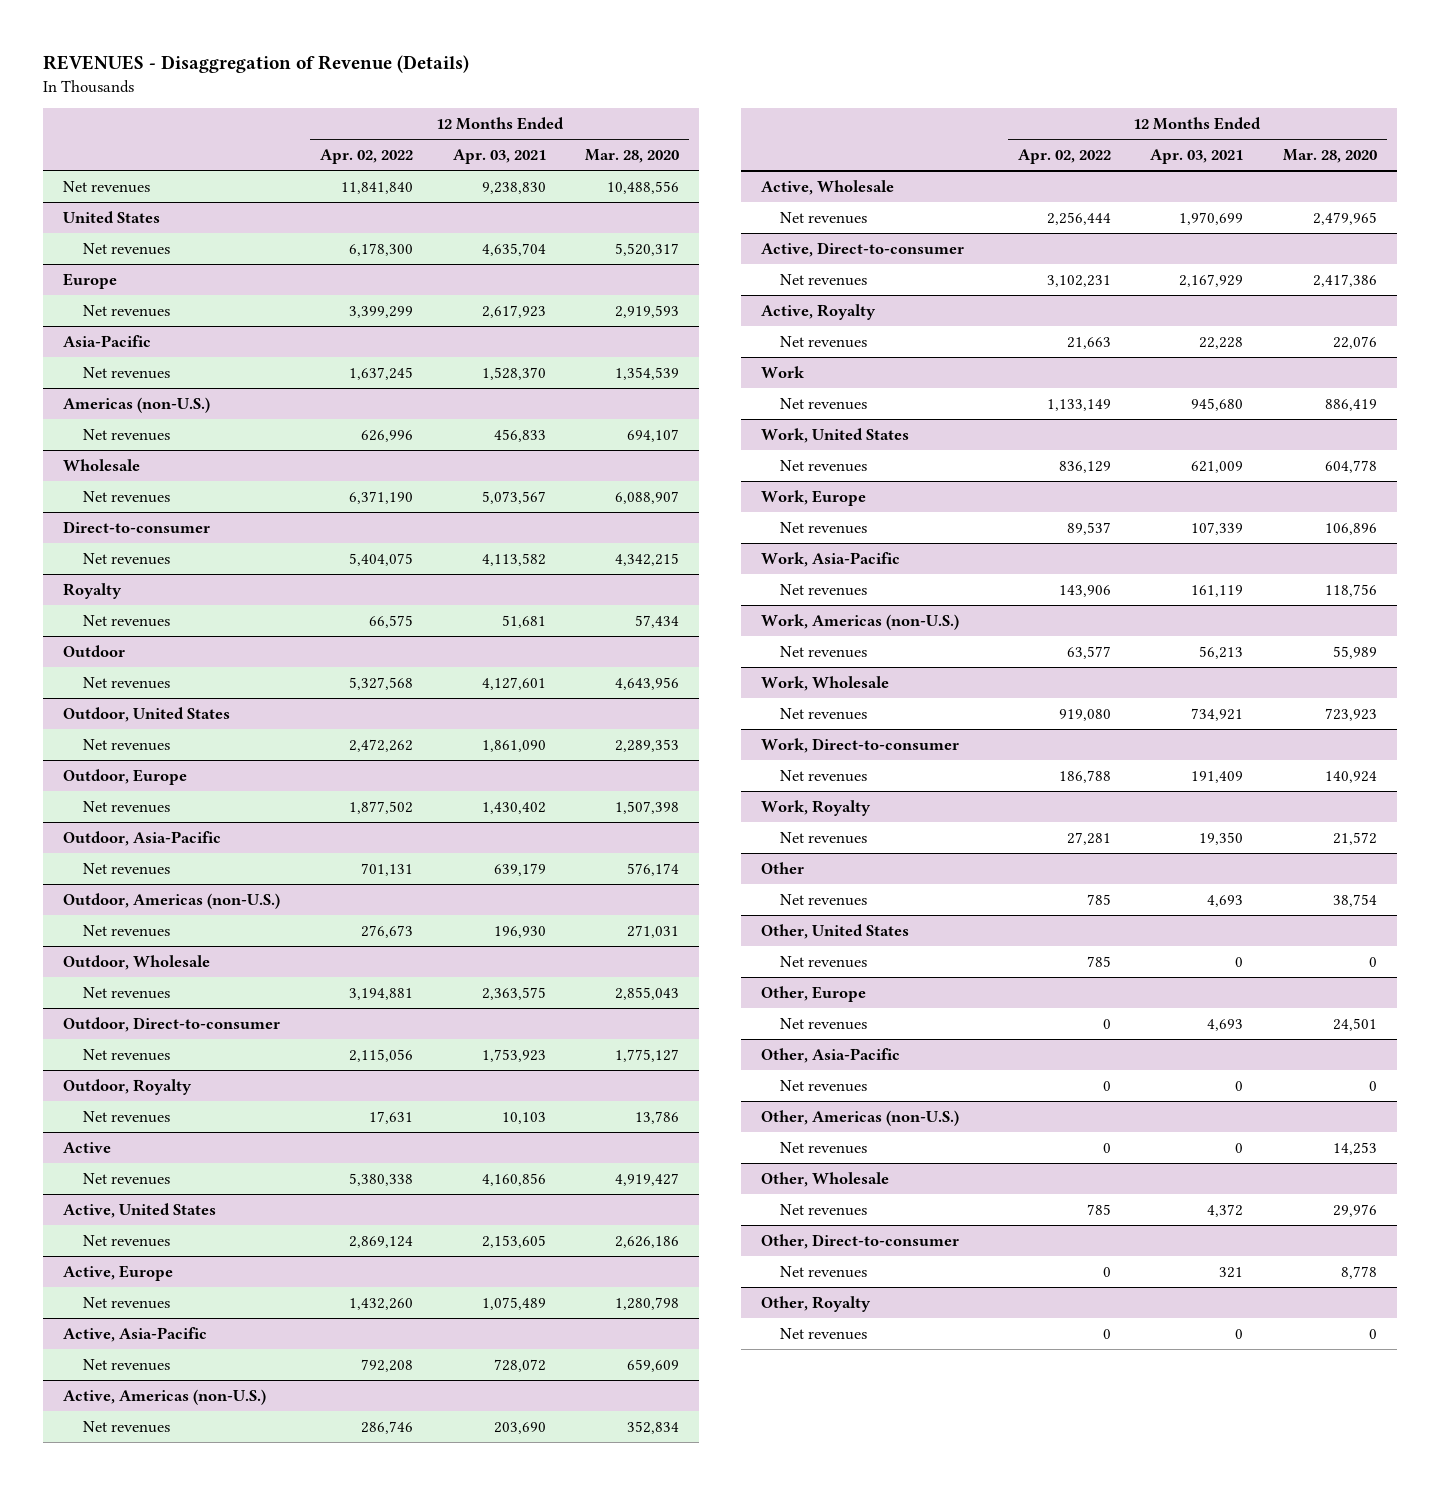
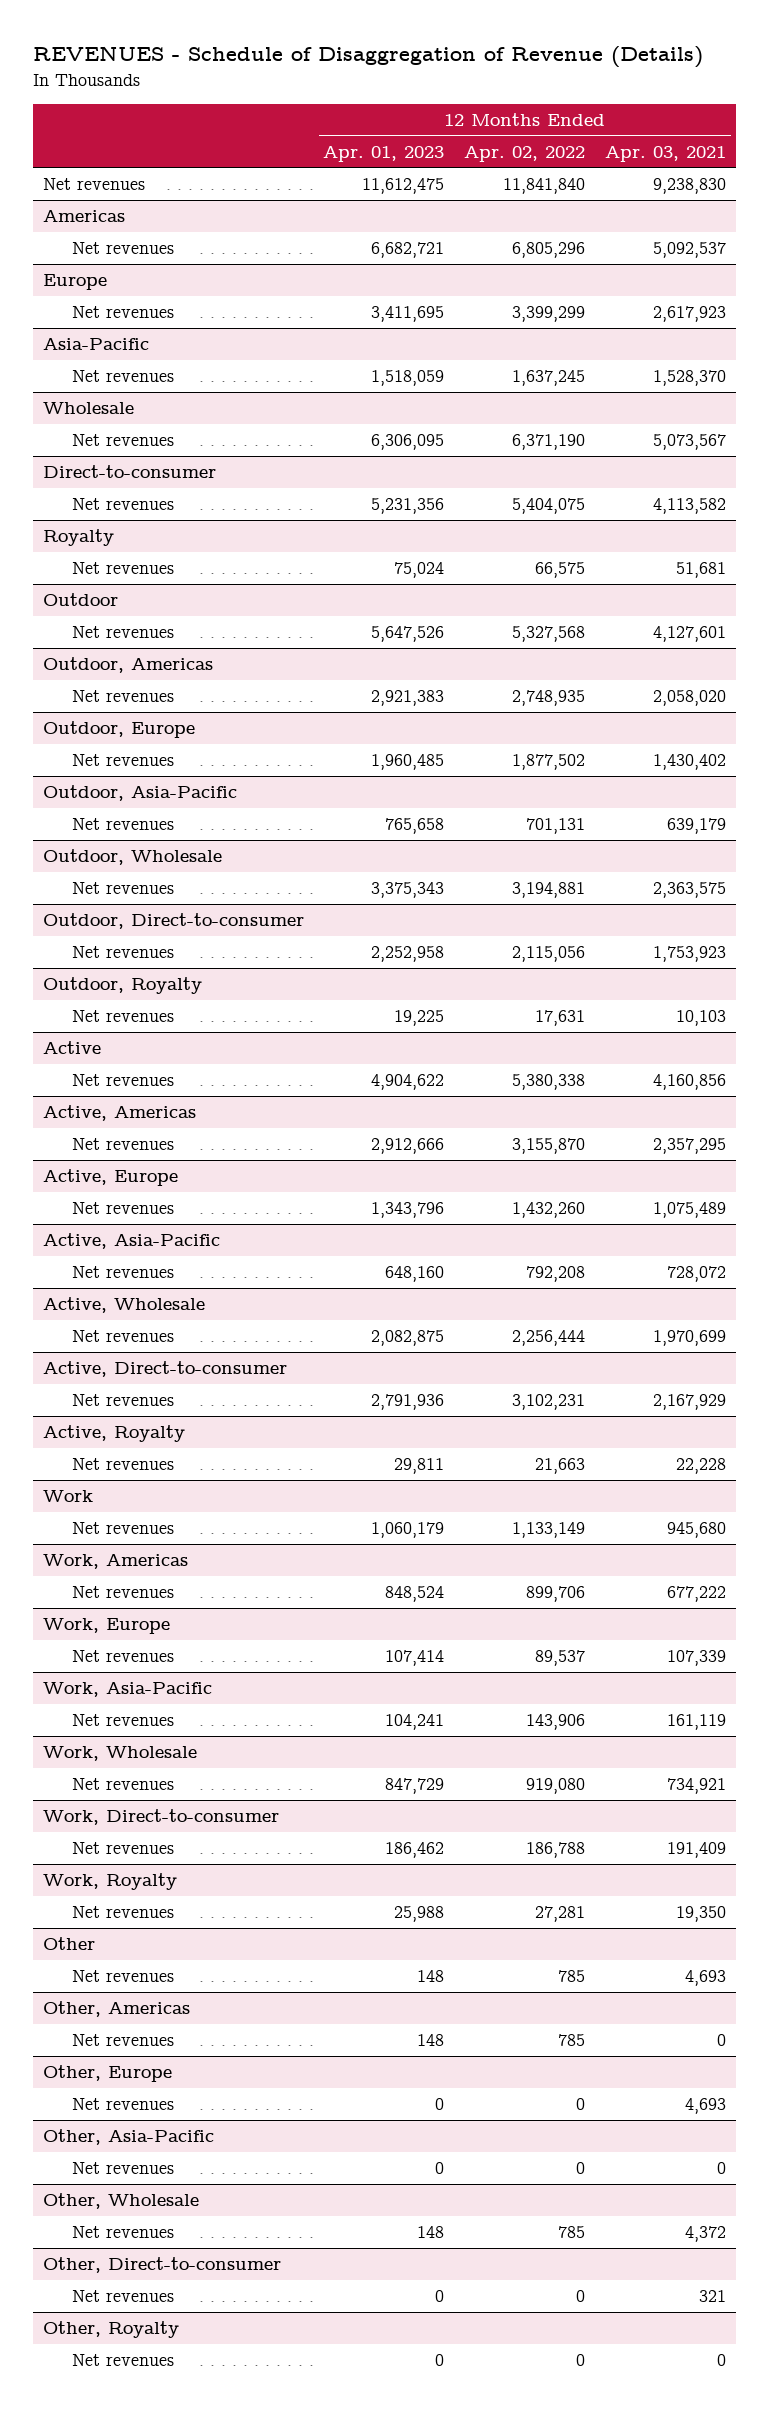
[43,55,470,74] REVENUES - Disaggregation of Revenue (Details) -> [32,46,703,69] REVENUES - Schedule of Disaggregation of Revenue (Details)
[585,149,680,164] Mar. 28, 2020 -> none
none -> [323,145,445,162] Apr. 01, 2023
[63,210,161,223] United States -> none
none -> [42,210,125,223] Americas
[348,242,413,256] 6,178,300 -> [512,242,586,259] 6,805,296
[481,242,546,256] 4,635,704 -> [652,242,726,259] 5,092,537
[63,396,211,413] Americas (non-U.S.) -> none
[82,428,170,441] Net revenues -> none
[63,706,231,722] Outdoor, United States -> none
none -> [42,657,213,674] Outdoor, Americas
[348,738,413,752] 2,472,262 -> [512,690,586,707] 2,748,935
[481,739,546,752] 1,861,090 -> [652,690,726,707] 2,058,020
[63,892,281,909] Outdoor, Americas (non-U.S.) -> none
[82,924,170,937] Net revenues -> none
[63,1202,217,1218] Active, United States -> none
none -> [42,1105,196,1122] Active, Americas
[348,1235,413,1248] 2,869,124 -> [512,1138,586,1155] 3,155,870
[481,1234,546,1248] 2,153,605 -> [652,1138,726,1155] 2,357,295
[63,1388,267,1405] Active, Americas (non-U.S.) -> none
[82,1420,170,1433] Net revenues -> none
[760,427,909,443] Work, United States -> none
none -> [42,1554,188,1570] Work, Americas
[1058,460,1111,473] 836,129 -> [526,1586,586,1603] 899,706
[1191,460,1244,473] 621,009 -> [666,1586,726,1603] 677,222
[760,613,959,630] Work, Americas (non-U.S.) -> none
[780,645,868,658] Net revenues -> none
[760,923,909,939] Other, United States -> none
none -> [42,2001,190,2018] Other, Americas
[760,1109,959,1126] Other, Americas (non-U.S.) -> none
[780,1141,868,1154] Net revenues -> none

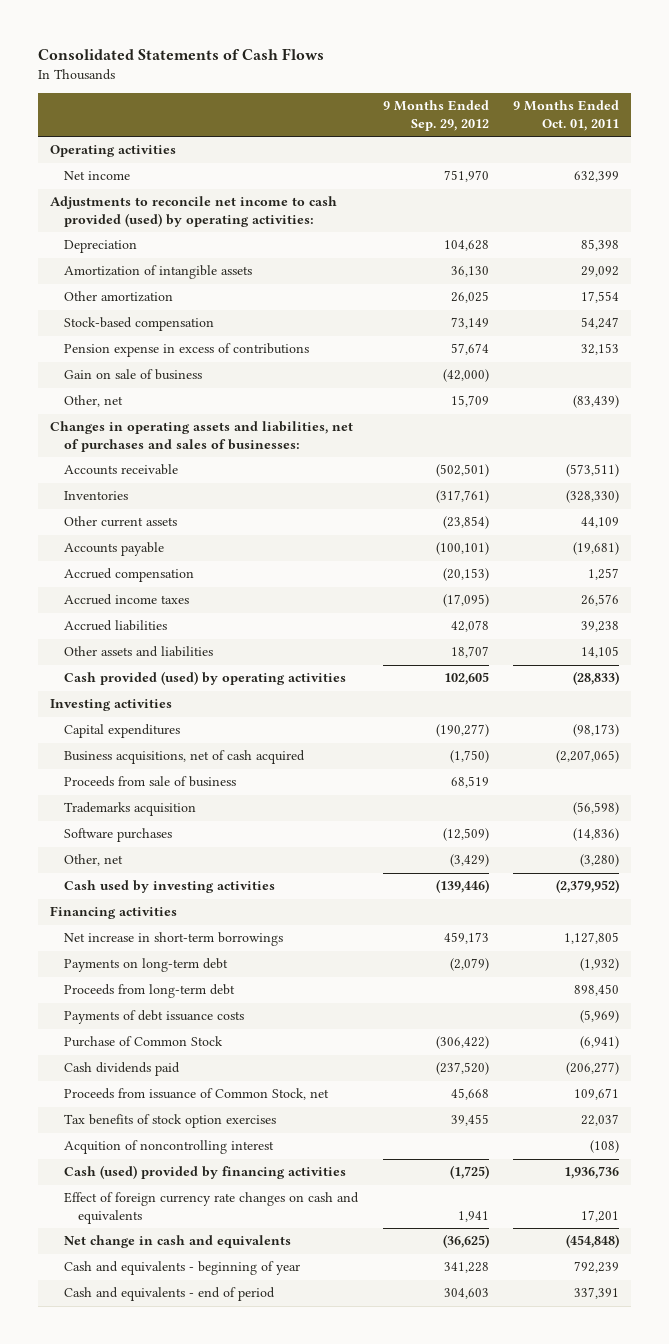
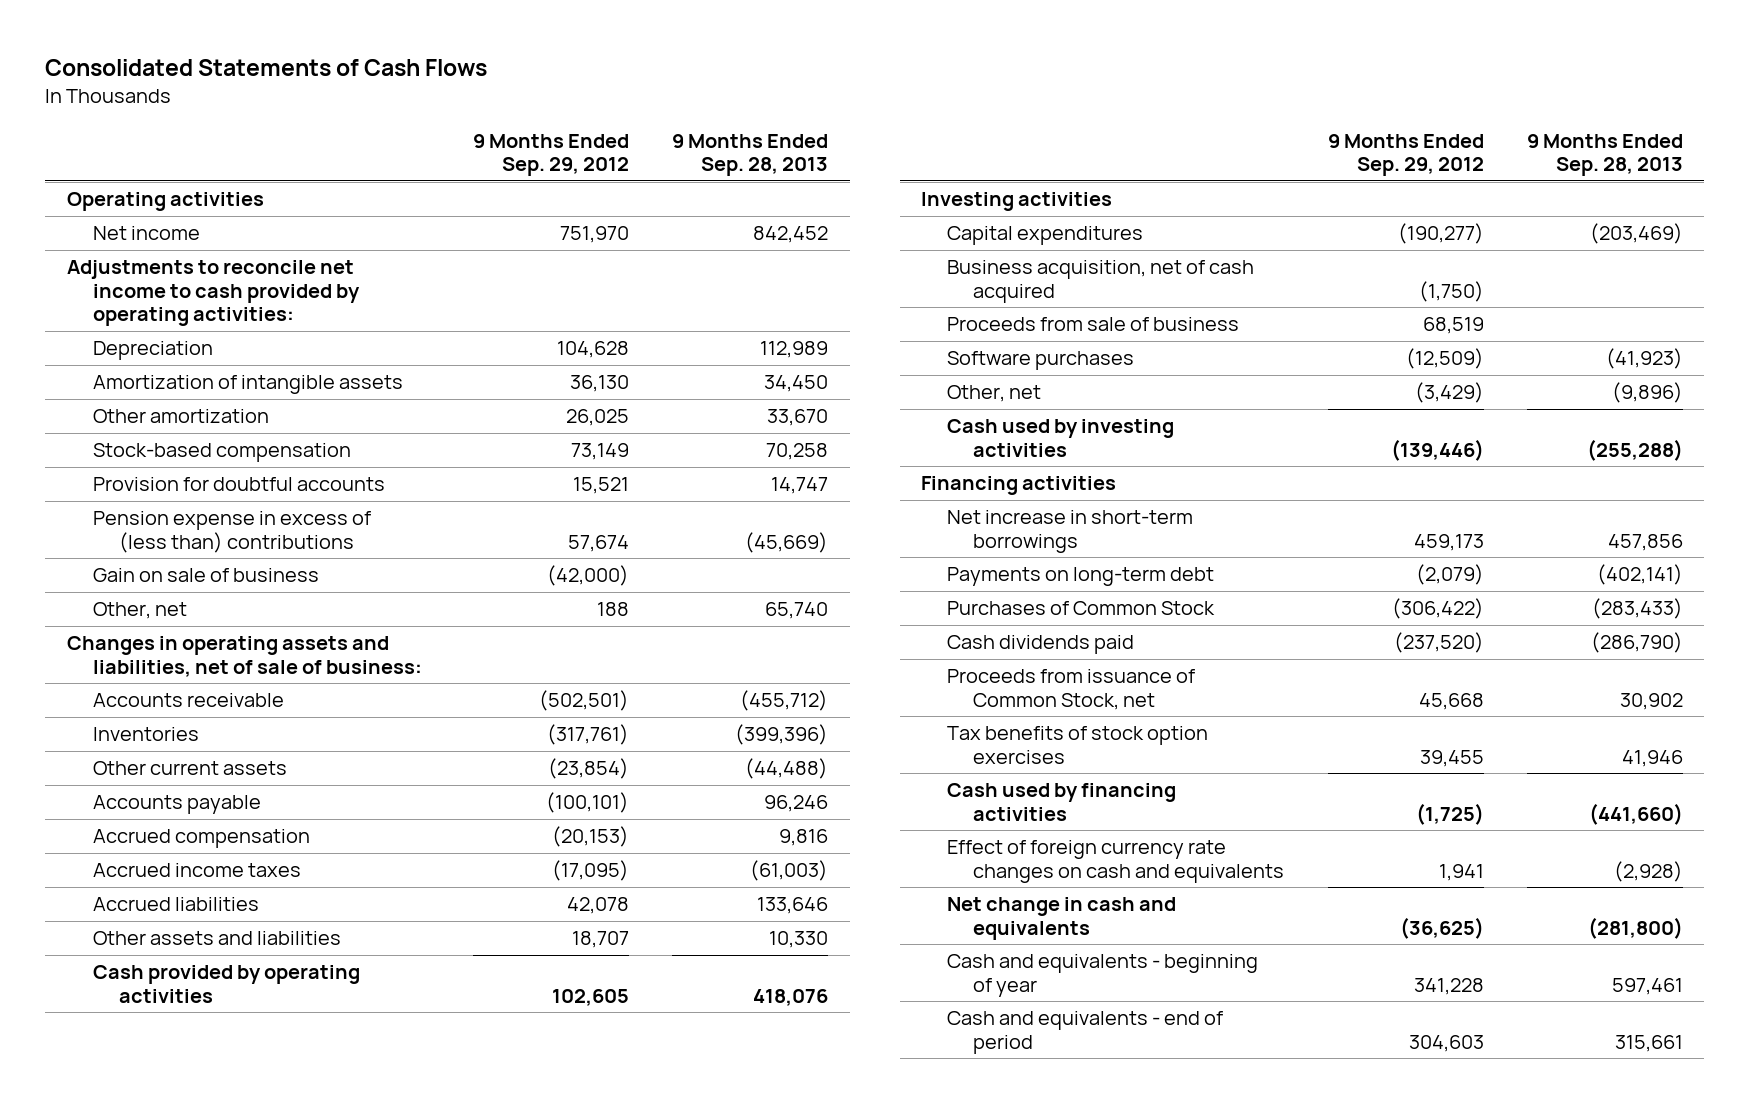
[512,100,619,131] 9 Months Ended Oct. 01, 2011 -> none
none -> [672,133,829,177] 9 Months Ended Sep. 28, 2013
[50,196,338,227] Adjustments to reconcile net income to cash provided (used) by operating activities: -> [66,260,360,327] Adjustments to reconcile net income to cash provided by operating activities:
none -> [92,477,385,492] Provision for doubtful accounts
[64,343,310,358] Pension expense in excess of contributions -> [92,511,371,553] Pension expense in excess of (less than) contributions
[450,395,489,408] 15,709 -> [597,602,630,617] 188
[50,421,354,452] Changes in operating assets and liabilities, net of purchases and sales of businesses: -> [66,636,422,677] Changes in operating assets and liabilities, net of sale of business:
[64,671,347,686] Cash provided (used) by operating activities -> [92,965,360,1003] Cash provided by operating activities
[64,750,306,765] Business acquisitions, net of cash acquired -> [947,260,1255,303] Business acquisition, net of cash acquired
[64,802,197,817] Trademarks acquisition -> none
[64,984,236,999] Proceeds from long-term debt -> none
[64,1010,245,1025] Payments of debt issuance costs -> none
[64,1036,224,1048] Purchase of Common Stock -> [947,601,1216,616] Purchases of Common Stock
[64,1140,275,1155] Acquition of noncontrolling interest -> none
[64,1165,347,1180] Cash (used) provided by financing activities -> [947,783,1177,821] Cash used by financing activities

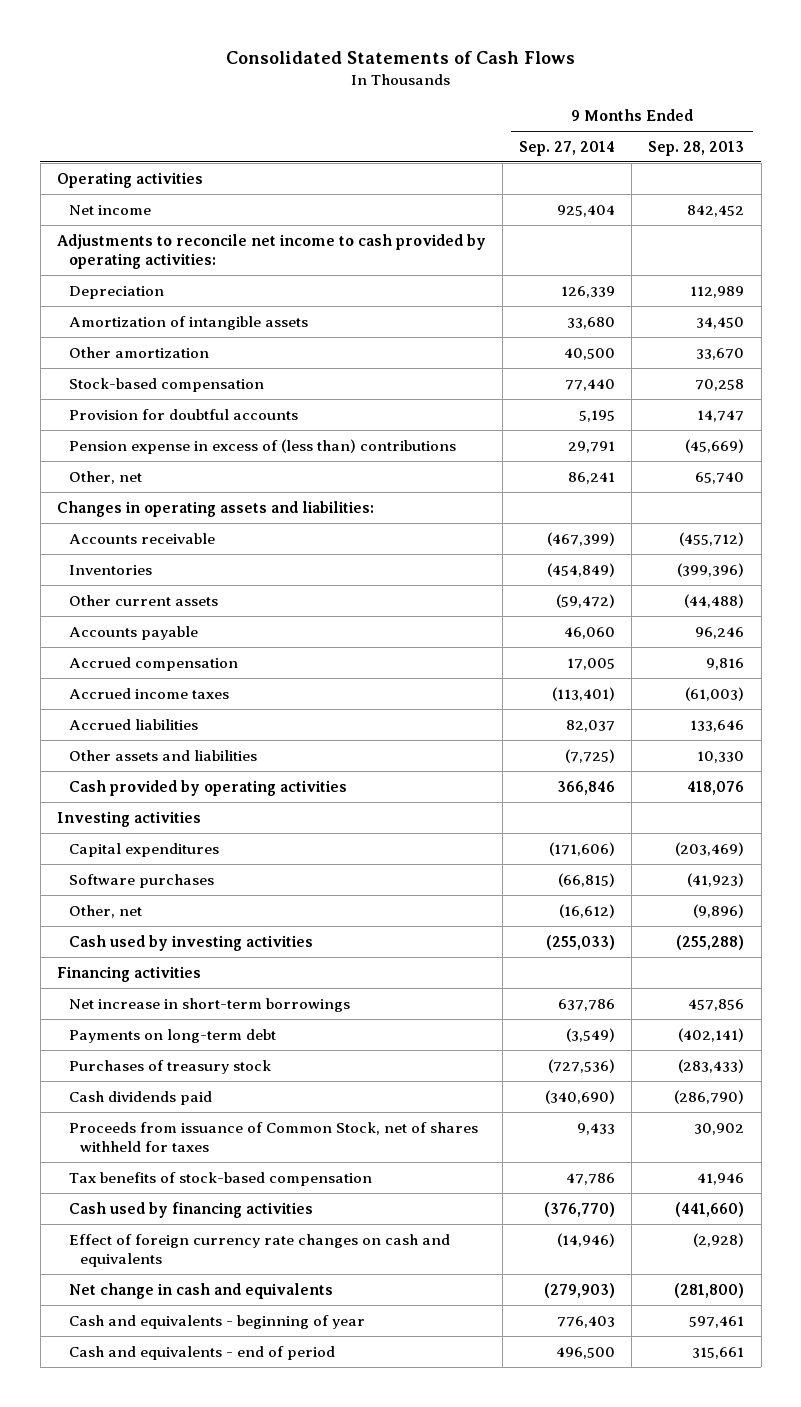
[473,133,630,177] 9 Months Ended Sep. 29, 2012 -> none
none -> [519,140,616,156] Sep. 27, 2014
[92,568,319,583] Gain on sale of business -> none
[66,636,422,677] Changes in operating assets and liabilities, net of sale of business: -> [56,500,374,517] Changes in operating assets and liabilities:
[947,260,1255,303] Business acquisition, net of cash acquired -> none
[947,317,1240,332] Proceeds from sale of business -> none
[947,601,1216,616] Purchases of Common Stock -> [68,1059,271,1074] Purchases of treasury stock
[947,669,1196,710] Proceeds from issuance of Common Stock, net -> [68,1121,478,1153] Proceeds from issuance of Common Stock, net of shares withheld for taxes
[947,726,1209,764] Tax benefits of stock option exercises -> [68,1171,372,1186] Tax benefits of stock-based compensation

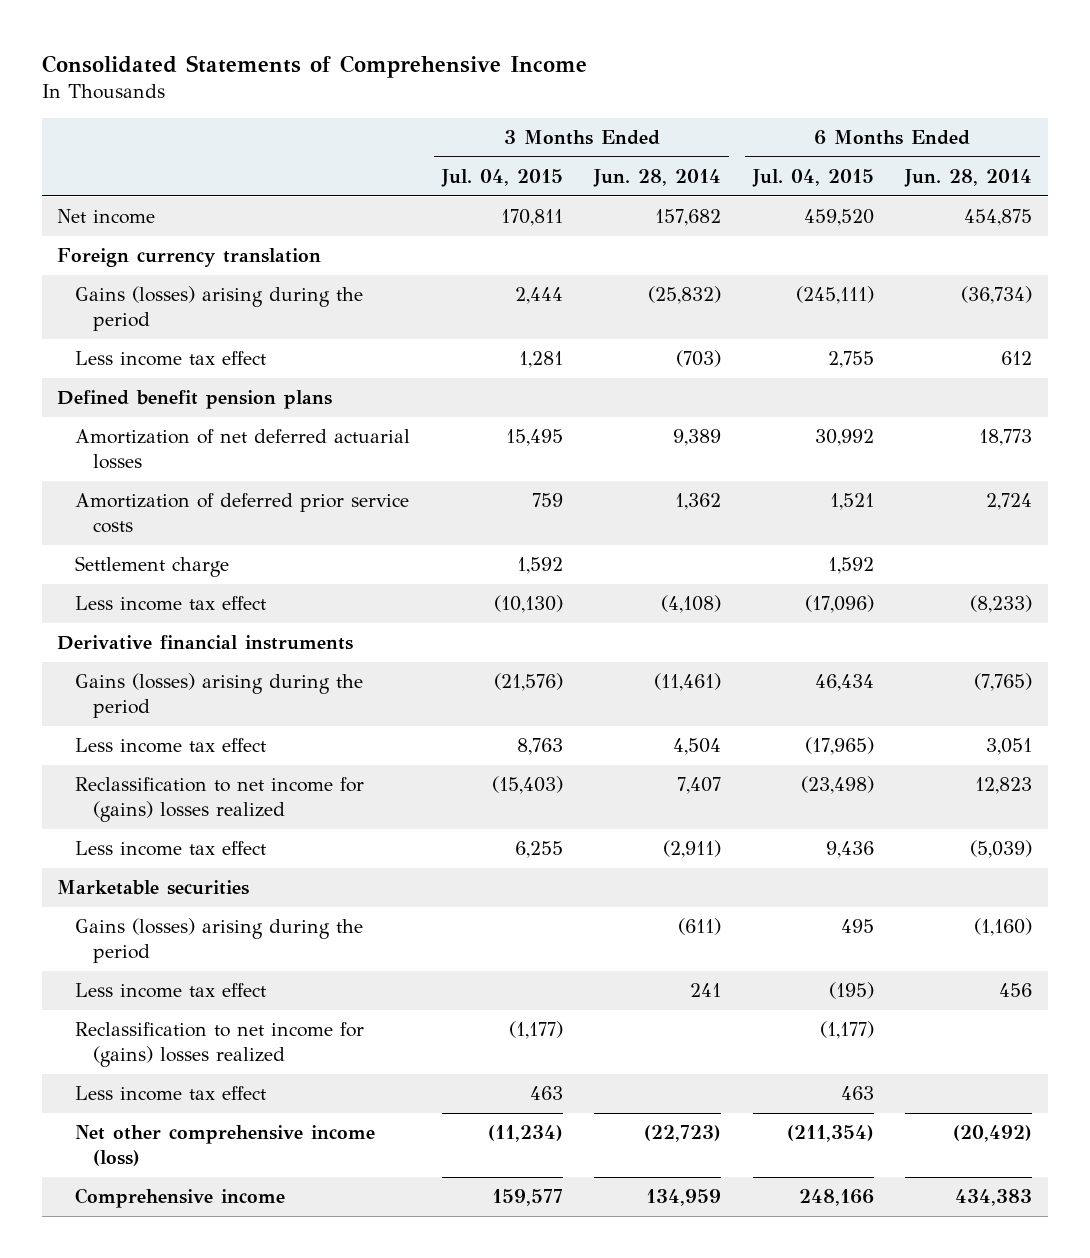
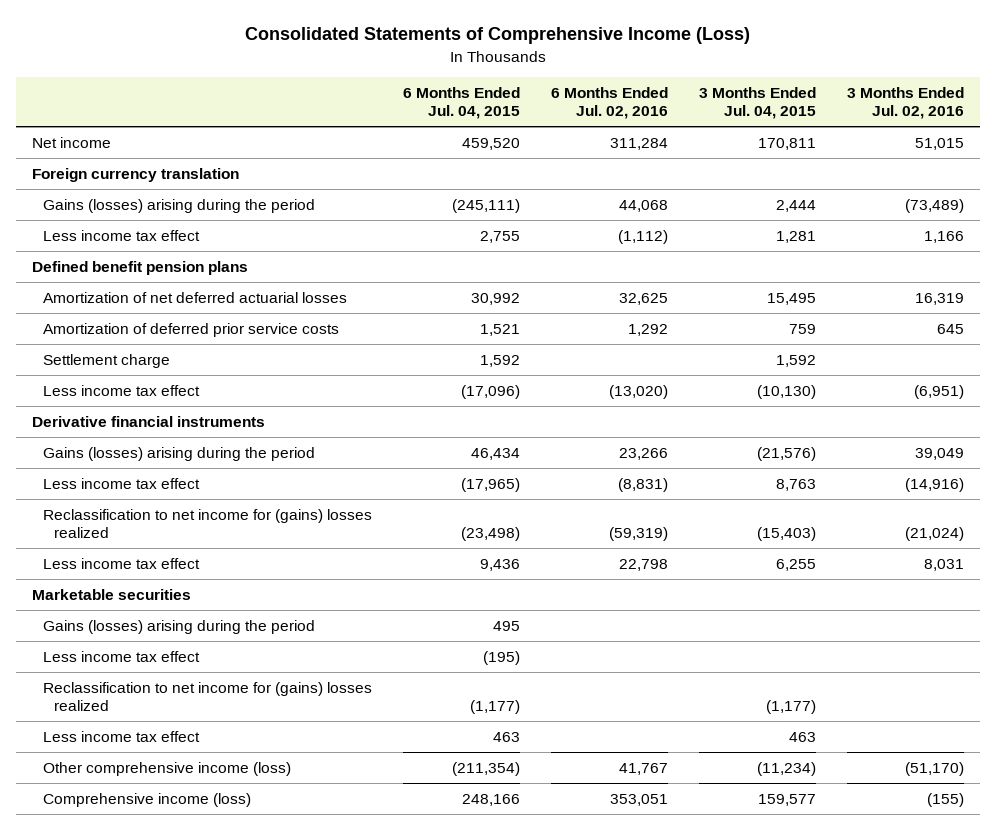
[41,54,587,78] Consolidated Statements of Comprehensive Income -> [244,27,750,45] Consolidated Statements of Comprehensive Income (Loss)
[593,168,722,187] Jun. 28, 2014 -> none
[904,168,1033,187] Jun. 28, 2014 -> none
none -> [550,86,668,120] 6 Months Ended Jul. 02, 2016
none -> [847,86,965,120] 3 Months Ended Jul. 02, 2016
[75,1125,376,1167] Net other comprehensive income (loss) -> [42,761,291,776] Other comprehensive income (loss)
[75,1188,286,1209] Comprehensive income -> [42,792,251,807] Comprehensive income (loss)

